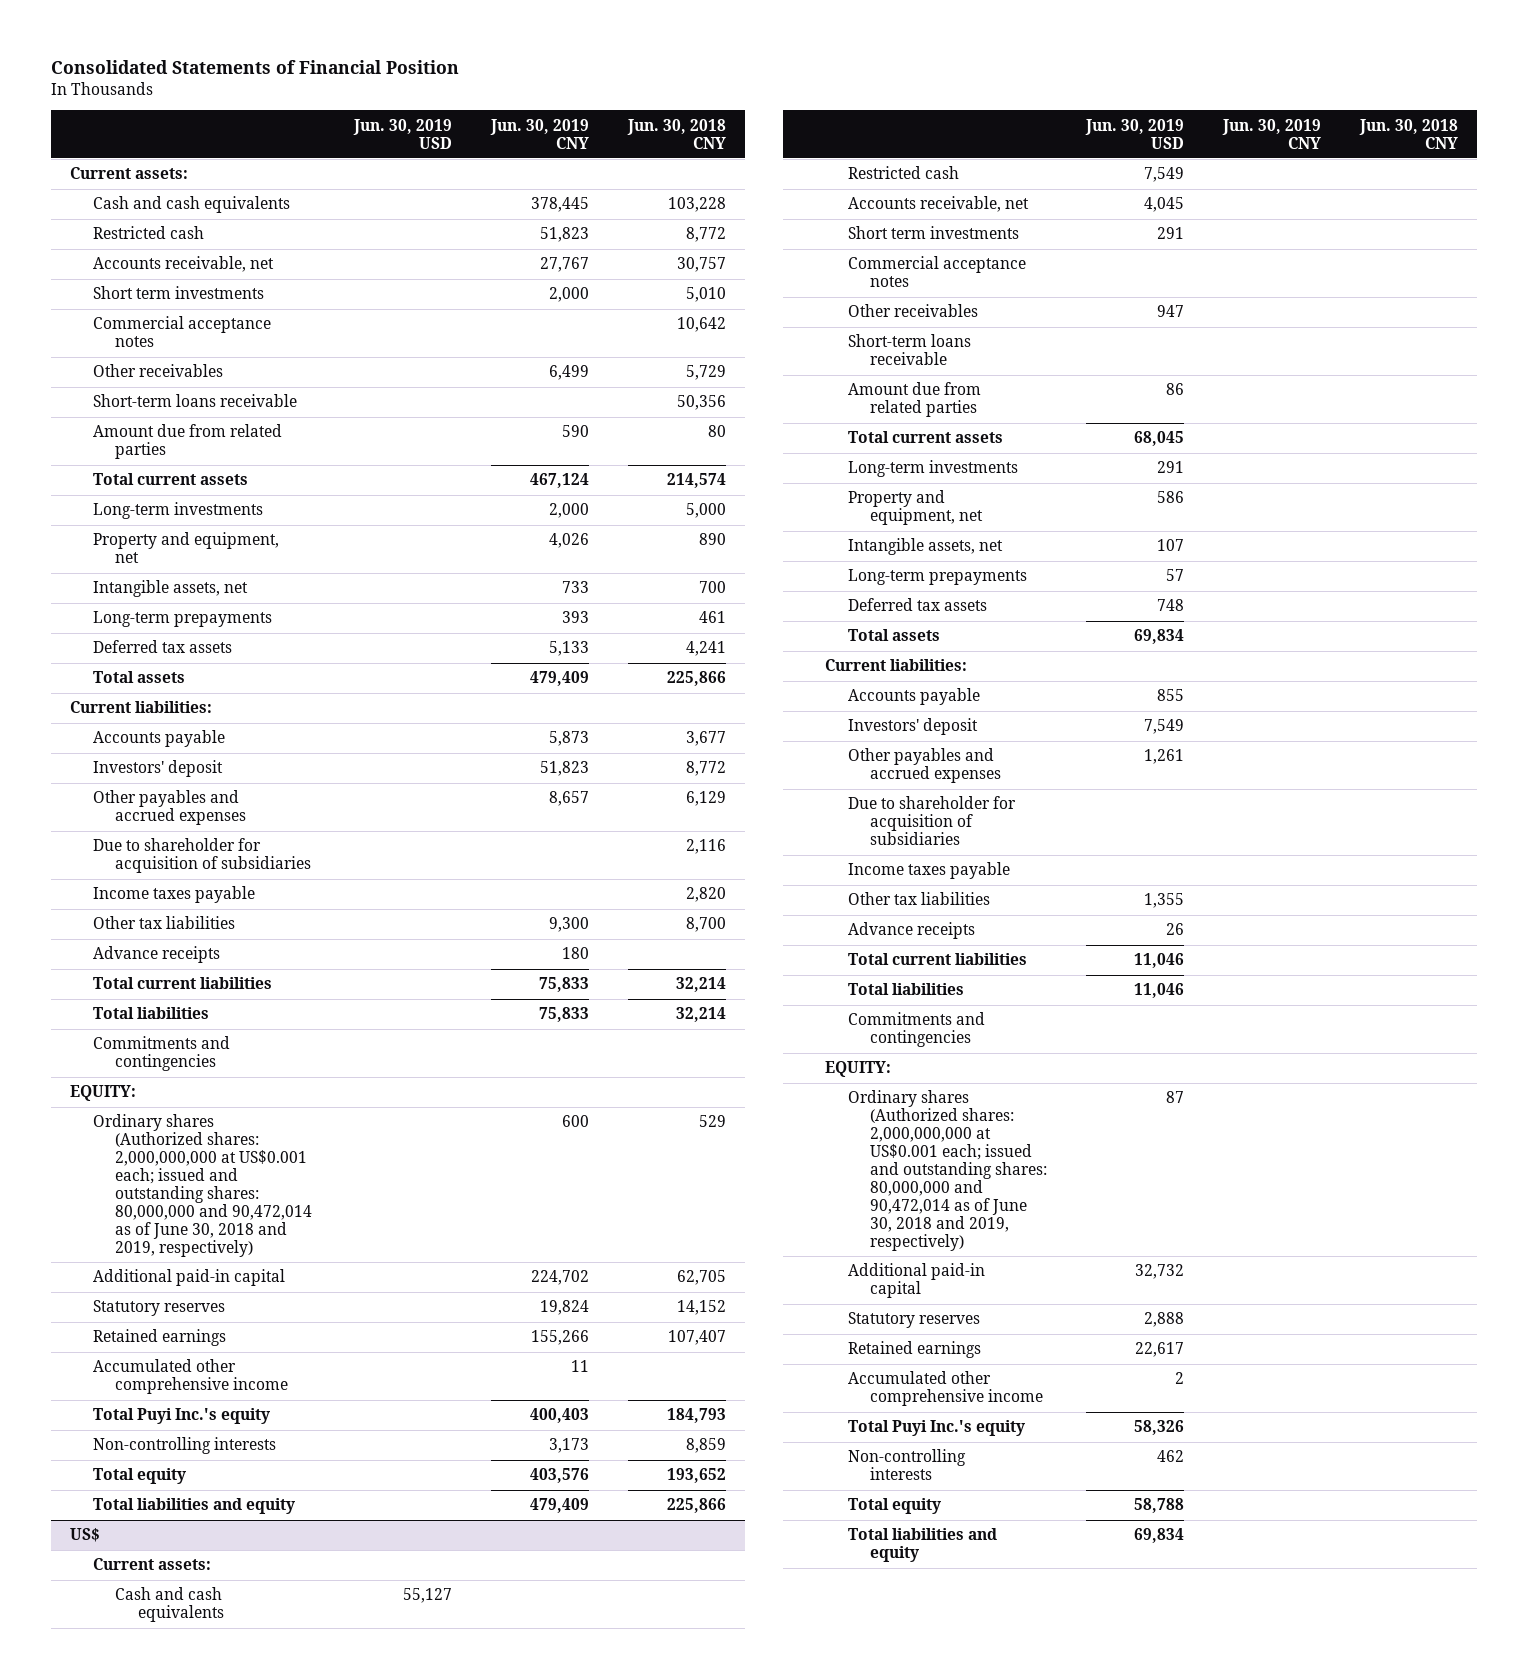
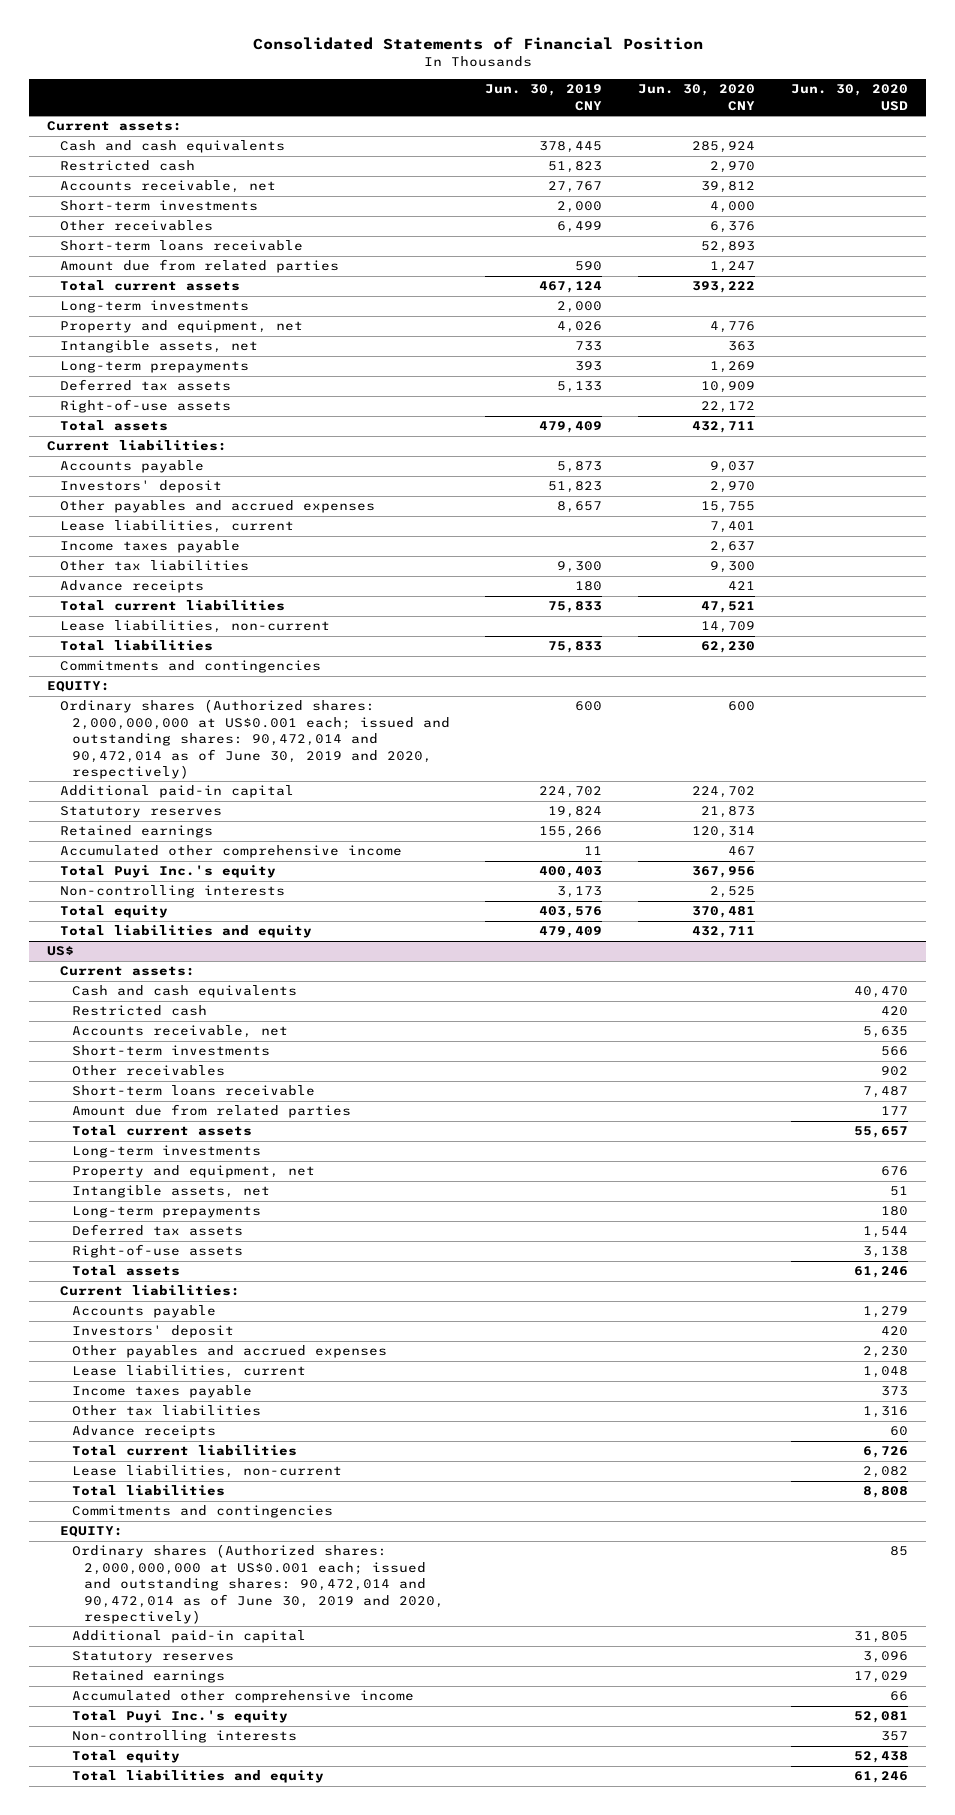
[352,118,452,149] Jun. 30, 2019 USD -> none
[626,118,726,149] Jun. 30, 2018 CNY -> none
none -> [638,84,756,111] Jun. 30, 2020 CNY
none -> [791,84,909,111] Jun. 30, 2020 USD
[92,316,271,348] Commercial acceptance notes -> none
[92,286,264,300] Short term investments -> [59,200,258,212] Short-term investments
none -> [59,399,231,414] Right-of-use assets
[92,838,312,874] Due to shareholder for acquisition of subsidiaries -> none
none -> [59,520,294,534] Lease liabilities, current
none -> [59,620,330,634] Lease liabilities, non-current
[92,1114,313,1257] Ordinary shares (Authorized shares: 2,000,000,000 at US$0.001 each; issued and outstanding shares: 80,000,000 and 90,472,014 as of June 30, 2018 and 2019, respectively) -> [59,699,450,779] Ordinary shares (Authorized shares: 2,000,000,000 at US$0.001 each; issued and outstanding shares: 90,472,014 and 90,472,014 as of June 30, 2019 and 2020, respectively)
[847,256,1026,288] Commercial acceptance notes -> none
[847,226,1019,240] Short term investments -> [71,1045,270,1057] Short-term investments
none -> [71,1244,243,1259] Right-of-use assets
[847,796,1016,846] Due to shareholder for acquisition of subsidiaries -> none
none -> [71,1365,306,1379] Lease liabilities, current
none -> [71,1465,342,1479] Lease liabilities, non-current
[847,1090,1048,1251] Ordinary shares (Authorized shares: 2,000,000,000 at US$0.001 each; issued and outstanding shares: 80,000,000 and 90,472,014 as of June 30, 2018 and 2019, respectively) -> [71,1544,444,1624] Ordinary shares (Authorized shares: 2,000,000,000 at US$0.001 each; issued and outstanding shares: 90,472,014 and 90,472,014 as of June 30, 2019 and 2020, respectively)

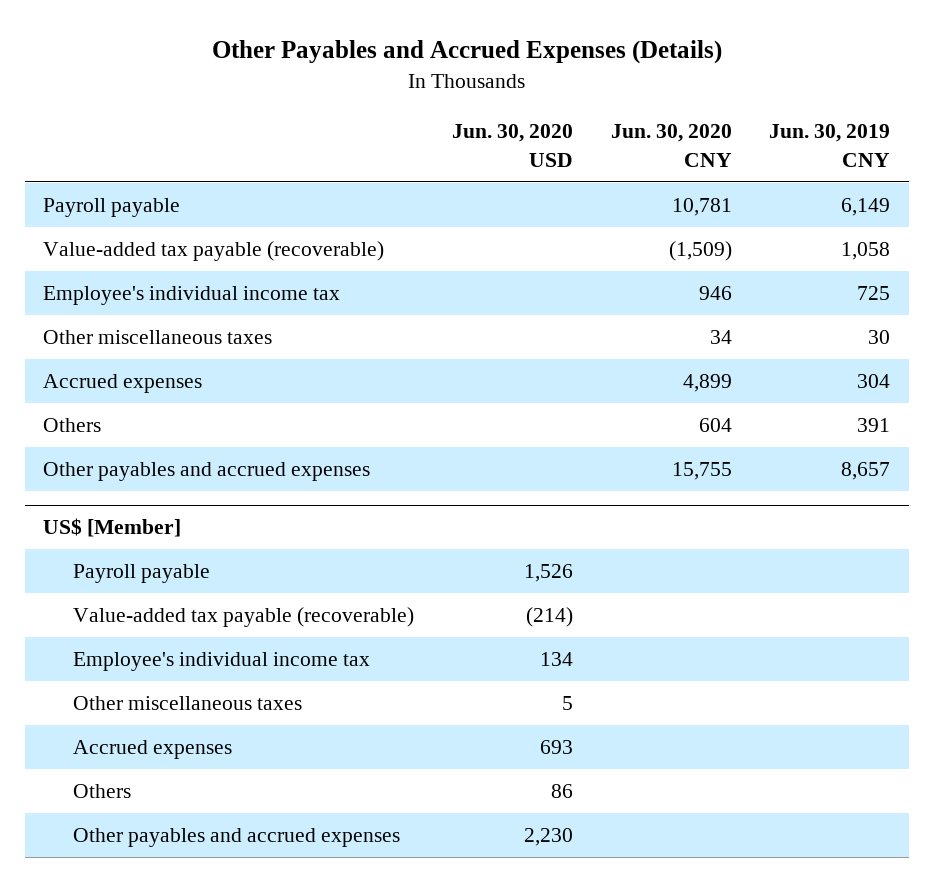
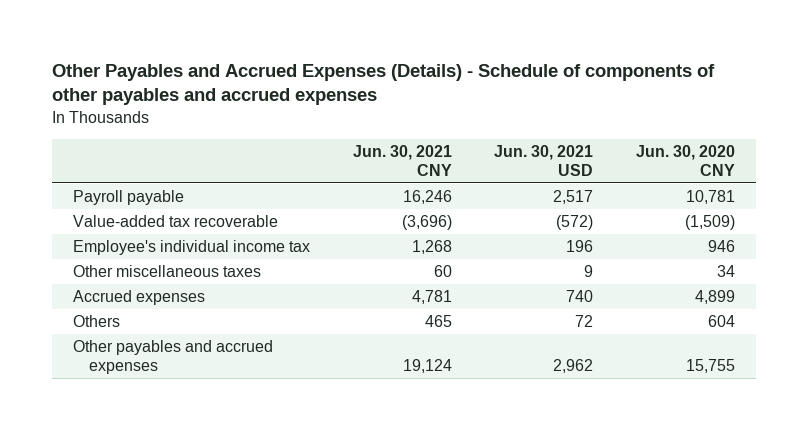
[211,40,722,65] Other Payables and Accrued Expenses (Details) -> [51,63,715,106] Other Payables and Accrued Expenses (Details) - Schedule of components of other payables and accrued expenses
[452,124,574,167] Jun. 30, 2020 USD -> none
[769,124,891,167] Jun. 30, 2019 CNY -> none
none -> [352,144,452,177] Jun. 30, 2021 CNY
none -> [494,144,594,177] Jun. 30, 2021 USD
[43,241,385,262] Value-added tax payable (recoverable) -> [73,214,279,227] Value-added tax recoverable
[43,518,182,538] US$ [Member] -> none
[73,564,211,584] Payroll payable -> none
[73,607,415,628] Value-added tax payable (recoverable) -> none
[73,652,371,672] Employee's individual income tax -> none
[73,696,303,711] Other miscellaneous taxes -> none
[73,740,233,760] Accrued expenses -> none
[73,784,132,799] Others -> none
[73,828,401,848] Other payables and accrued expenses -> none

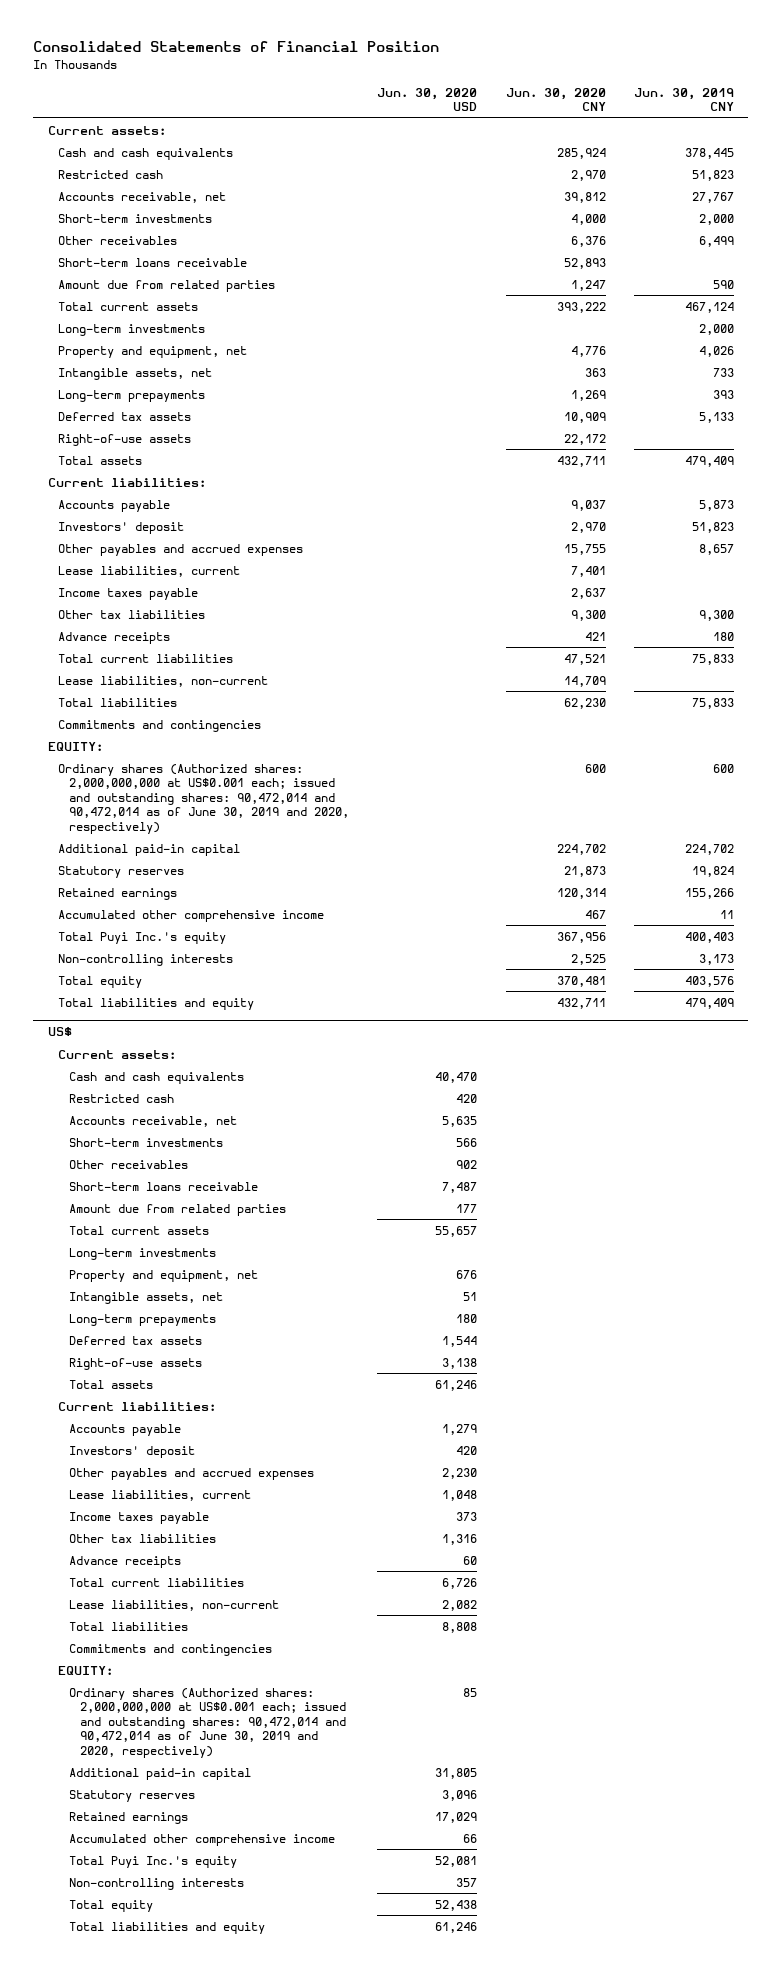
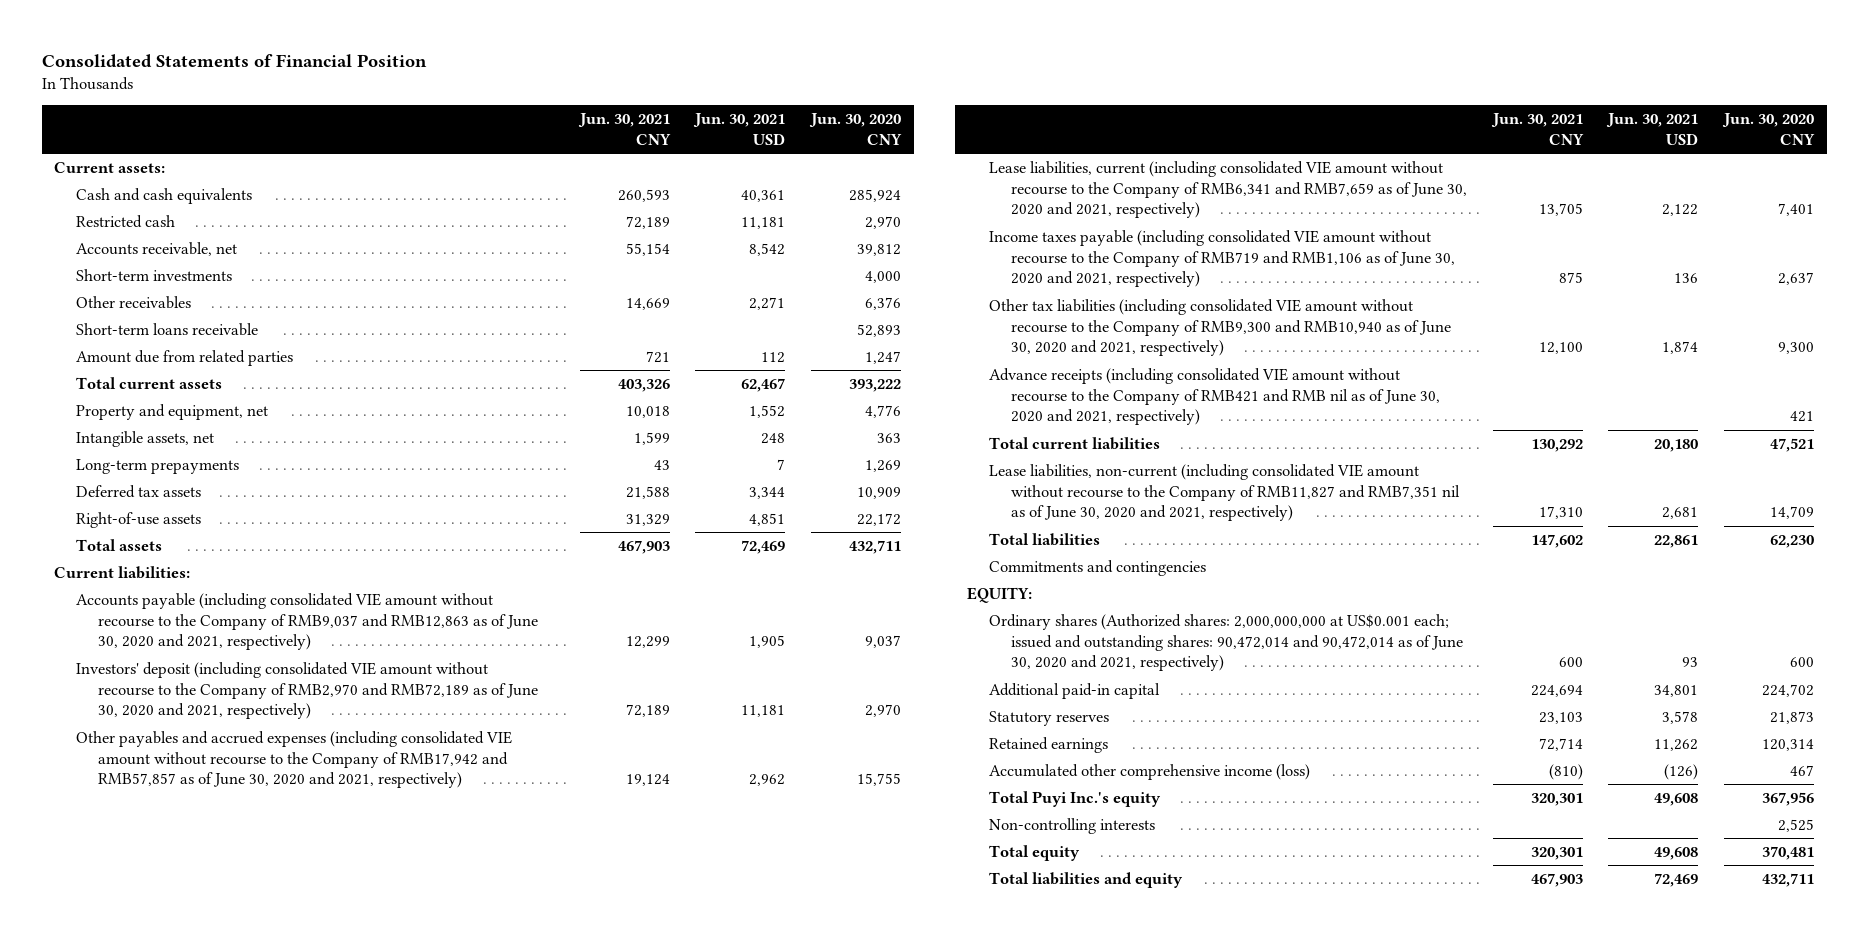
[377,87,478,112] Jun. 30, 2020 USD -> none
[633,87,734,112] Jun. 30, 2019 CNY -> none
none -> [577,113,671,145] Jun. 30, 2021 CNY
none -> [693,113,786,145] Jun. 30, 2021 USD
[58,323,206,336] Long-term investments -> none
[58,499,171,512] Accounts payable -> [76,592,539,651] Accounts payable (including consolidated VIE amount without recourse to the Company of RMB9,037 and RMB12,863 as of June 30, 2020 and 2021, respectively)
[58,521,185,534] Investors' deposit -> [76,661,539,720] Investors' deposit (including consolidated VIE amount without recourse to the Company of RMB2,970 and RMB72,189 as of June 30, 2020 and 2021, respectively)
[58,543,304,556] Other payables and accrued expenses -> [76,730,513,789] Other payables and accrued expenses (including consolidated VIE amount without recourse to the Company of RMB17,942 and RMB57,857 as of June 30, 2020 and 2021, respectively)
[58,565,241,577] Lease liabilities, current -> [989,160,1468,219] Lease liabilities, current (including consolidated VIE amount without recourse to the Company of RMB6,341 and RMB7,659 as of June 30, 2020 and 2021, respectively)
[58,587,199,600] Income taxes payable -> [989,229,1456,288] Income taxes payable (including consolidated VIE amount without recourse to the Company of RMB719 and RMB1,106 as of June 30, 2020 and 2021, respectively)
[58,609,206,619] Other tax liabilities -> [989,298,1452,357] Other tax liabilities (including consolidated VIE amount without recourse to the Company of RMB9,300 and RMB10,940 as of June 30, 2020 and 2021, respectively)
[58,631,171,644] Advance receipts -> [989,367,1441,426] Advance receipts (including consolidated VIE amount without recourse to the Company of RMB421 and RMB nil as of June 30, 2020 and 2021, respectively)
[58,675,269,687] Lease liabilities, non-current -> [989,463,1461,522] Lease liabilities, non-current (including consolidated VIE amount without recourse to the Company of RMB11,827 and RMB7,351 nil as of June 30, 2020 and 2021, respectively)
[58,763,350,834] Ordinary shares (Authorized shares: 2,000,000,000 at US$0.001 each; issued and outstanding shares: 90,472,014 and 90,472,014 as of June 30, 2019 and 2020, respectively) -> [989,613,1464,672] Ordinary shares (Authorized shares: 2,000,000,000 at US$0.001 each; issued and outstanding shares: 90,472,014 and 90,472,014 as of June 30, 2020 and 2021, respectively)
[58,909,325,922] Accumulated other comprehensive income -> [989,763,1311,780] Accumulated other comprehensive income (loss)
[47,1027,72,1037] US$ -> none
[58,1049,177,1059] Current assets: -> none
[69,1071,245,1084] Cash and cash equivalents -> none
[69,1093,175,1103] Restricted cash -> none
[69,1115,238,1127] Accounts receivable, net -> none
[69,1137,224,1147] Short-term investments -> none
[69,1159,189,1169] Other receivables -> none
[69,1181,259,1191] Short-term loans receivable -> none
[69,1203,287,1216] Amount due from related parties -> none
[69,1225,210,1235] Total current assets -> none
[69,1247,217,1260] Long-term investments -> none
[69,1269,259,1282] Property and equipment, net -> none
[69,1291,224,1304] Intangible assets, net -> none
[69,1313,217,1326] Long-term prepayments -> none
[69,1335,203,1345] Deferred tax assets -> none
[69,1357,203,1370] Right-of-use assets -> none
[69,1379,154,1389] Total assets -> none
[58,1401,217,1411] Current liabilities: -> none
[69,1423,182,1436] Accounts payable -> none
[69,1445,196,1458] Investors' deposit -> none
[69,1467,315,1480] Other payables and accrued expenses -> none
[69,1489,252,1501] Lease liabilities, current -> none
[69,1511,210,1524] Income taxes payable -> none
[69,1533,217,1543] Other tax liabilities -> none
[69,1555,182,1568] Advance receipts -> none
[69,1577,245,1587] Total current liabilities -> none
[69,1599,280,1611] Lease liabilities, non-current -> none
[69,1621,189,1631] Total liabilities -> none
[69,1643,273,1656] Commitments and contingencies -> none
[58,1665,114,1675] EQUITY: -> none
[69,1687,347,1758] Ordinary shares (Authorized shares: 2,000,000,000 at US$0.001 each; issued and outstanding shares: 90,472,014 and 90,472,014 as of June 30, 2019 and 2020, respectively) -> none
[69,1767,252,1780] Additional paid-in capital -> none
[69,1789,196,1802] Statutory reserves -> none
[69,1811,189,1824] Retained earnings -> none
[69,1833,336,1846] Accumulated other comprehensive income -> none
[69,1855,238,1868] Total Puyi Inc.'s equity -> none
[69,1877,245,1890] Non-controlling interests -> none
[69,1899,154,1912] Total equity -> none
[69,1921,266,1934] Total liabilities and equity -> none

